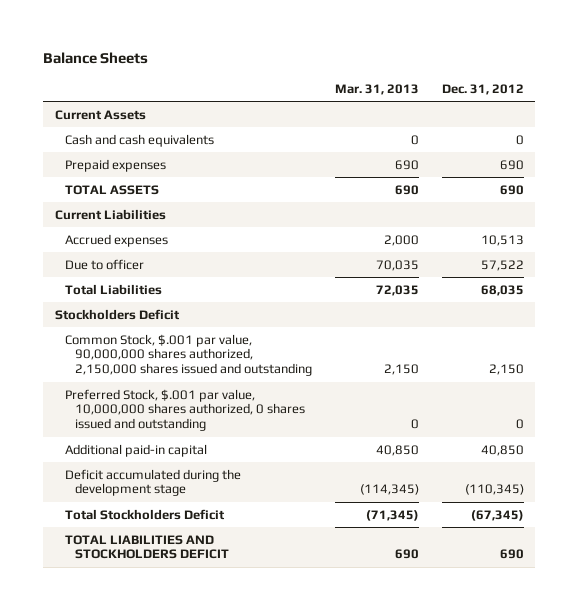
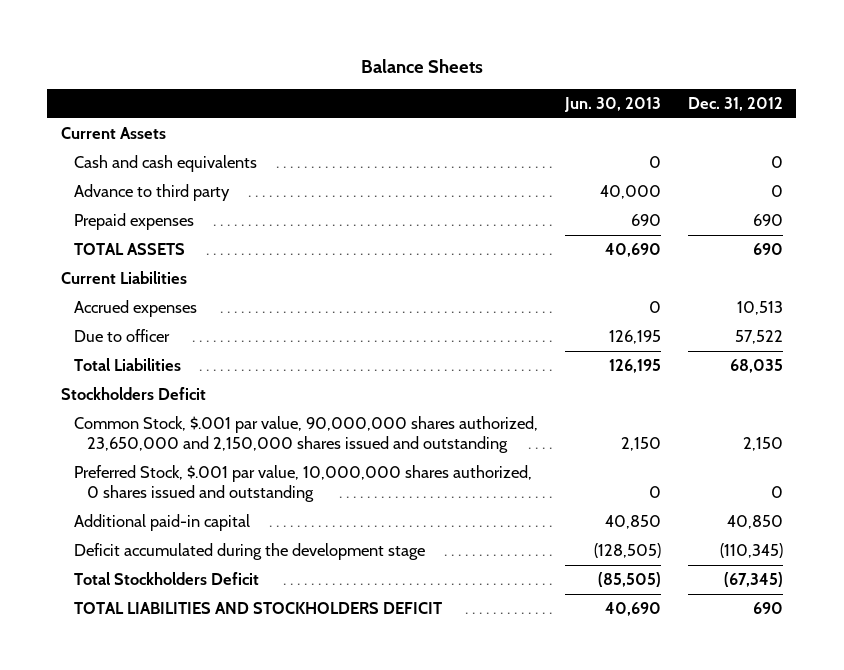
[334,84,419,96] Mar. 31, 2013 -> none
none -> [564,97,662,113] Jun. 30, 2013
none -> [74,184,231,202] Advance to third party
[64,333,312,377] Common Stock, $.001 par value, 90,000,000 shares authorized, 2,150,000 shares issued and outstanding -> [74,416,539,454] Common Stock, $.001 par value, 90,000,000 shares authorized, 23,650,000 and 2,150,000 shares issued and outstanding

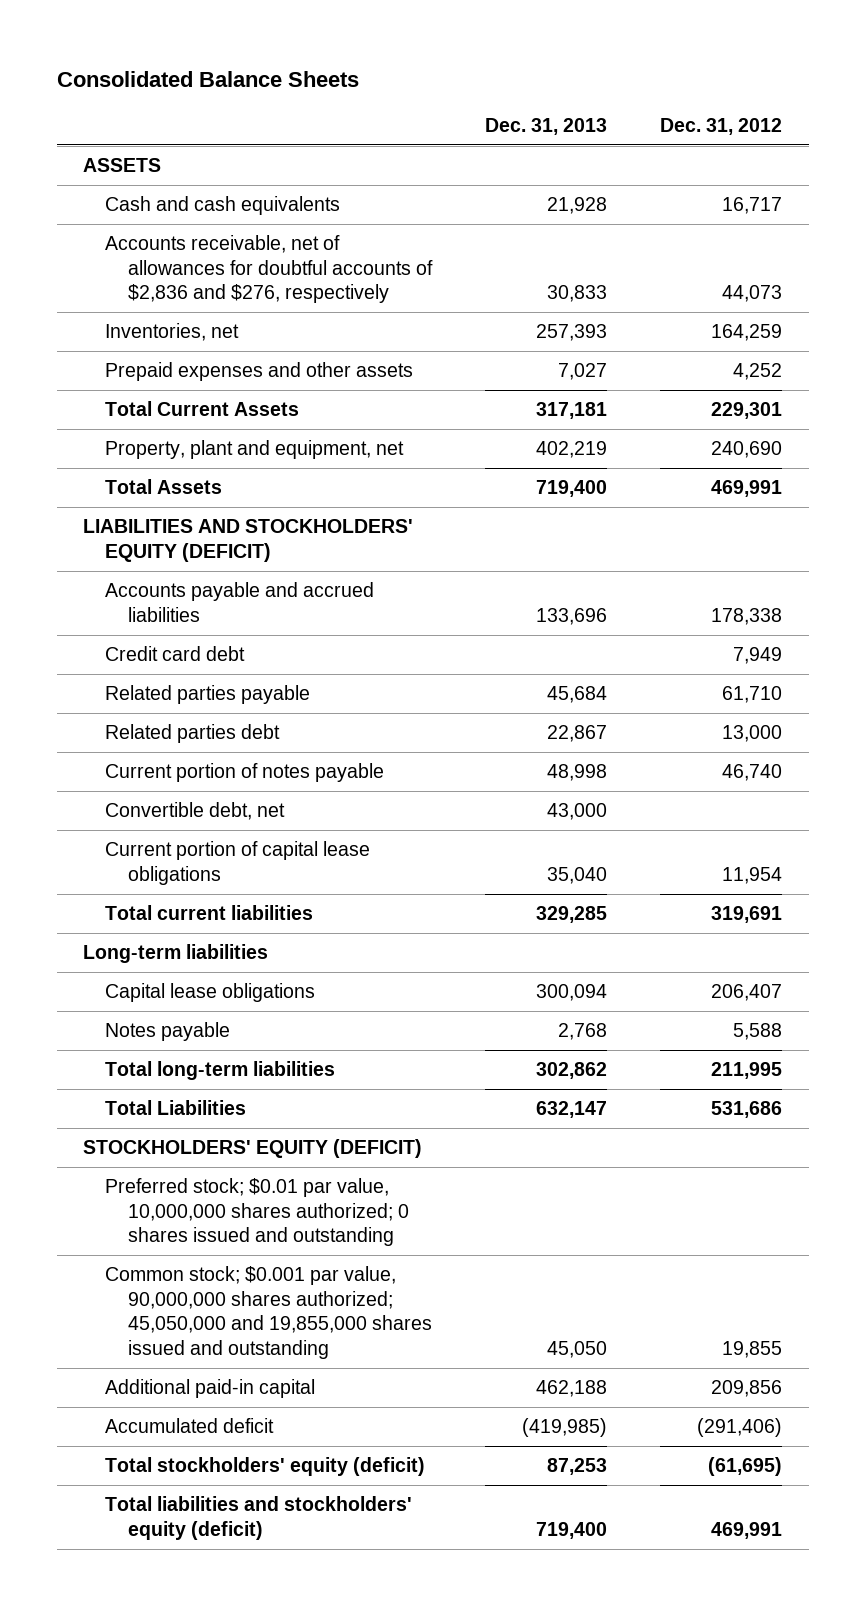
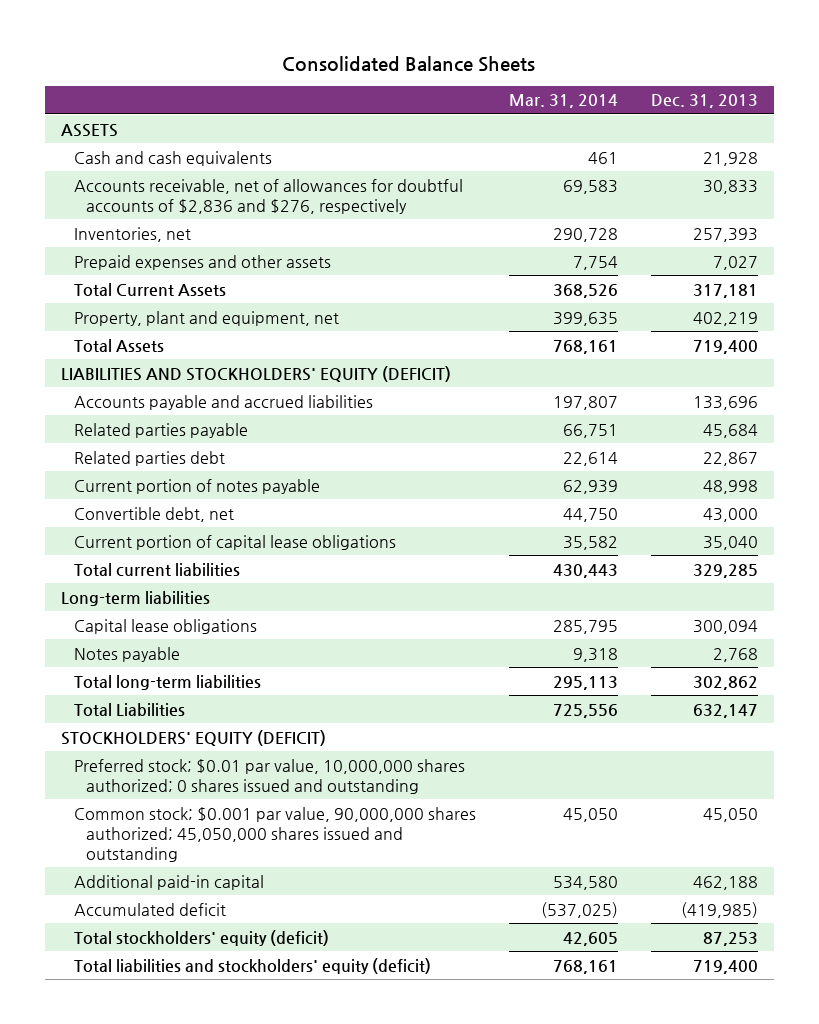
[660,118,783,136] Dec. 31, 2012 -> none
none -> [508,94,618,109] Mar. 31, 2014
[105,646,246,662] Credit card debt -> none
[105,1266,432,1359] Common stock; $0.001 par value, 90,000,000 shares authorized; 45,050,000 and 19,855,000 shares issued and outstanding -> [73,806,476,862] Common stock; $0.001 par value, 90,000,000 shares authorized; 45,050,000 shares issued and outstanding

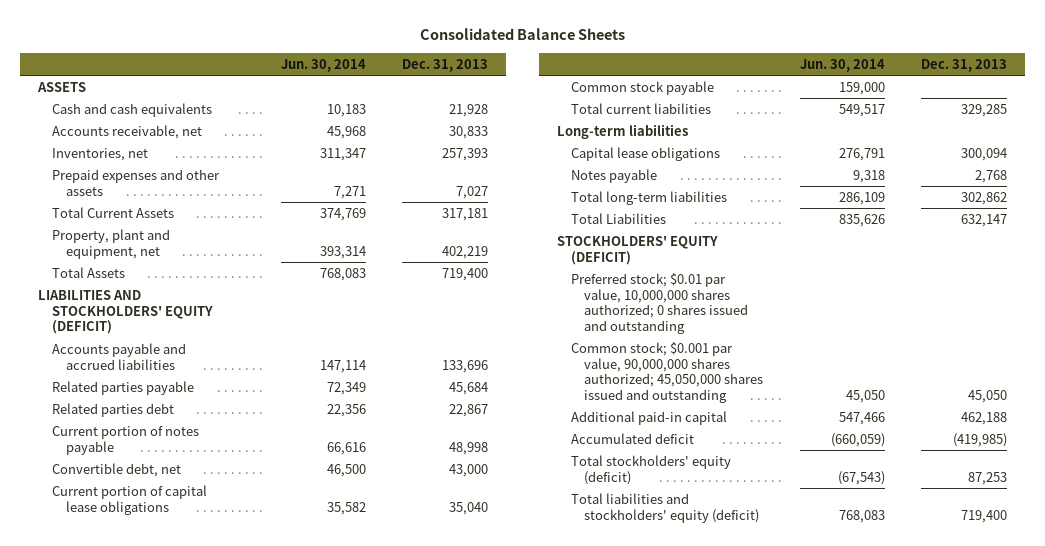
[508,94,618,109] Mar. 31, 2014 -> none
none -> [281,58,367,72] Jun. 30, 2014
[73,178,463,214] Accounts receivable, net of allowances for doubtful accounts of $2,836 and $276, respectively -> [51,124,202,139] Accounts receivable, net
none -> [570,80,714,95] Common stock payable

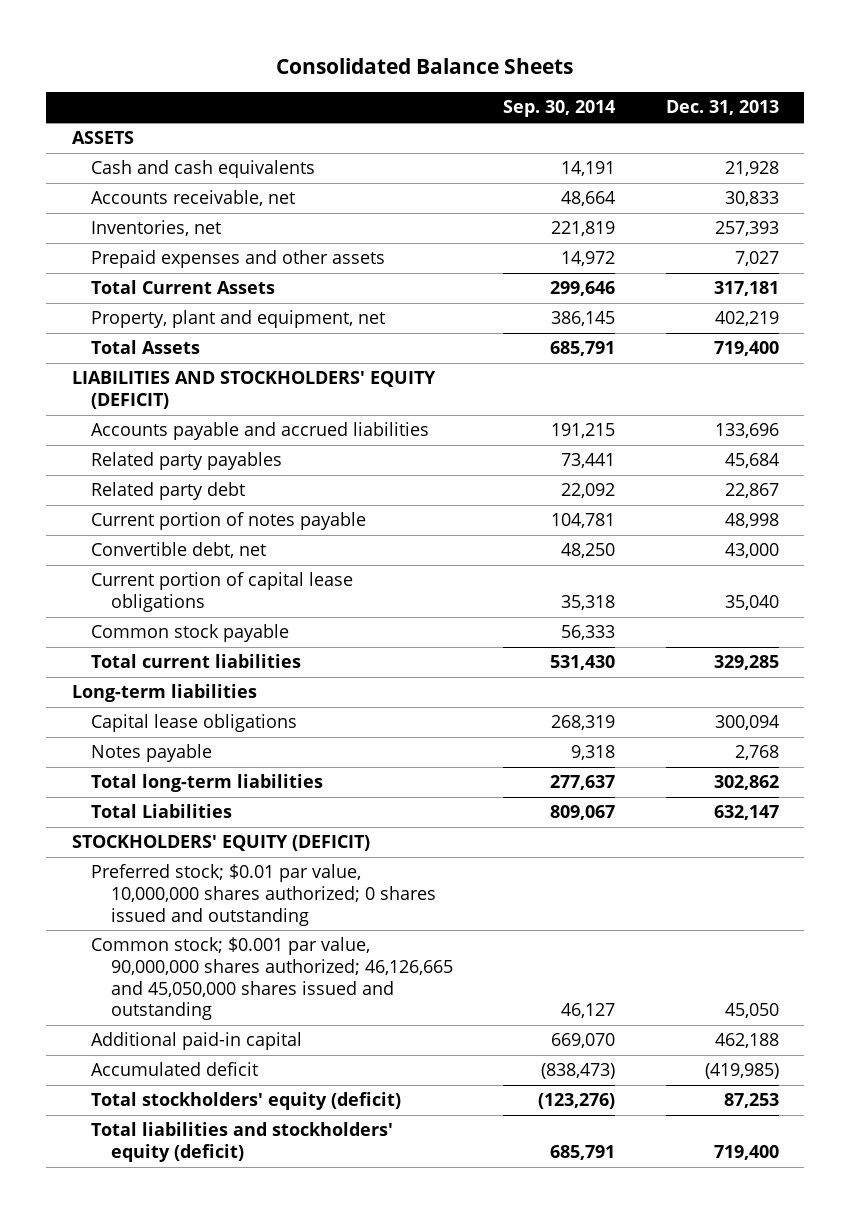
[281,58,367,72] Jun. 30, 2014 -> none
none -> [503,100,616,118] Sep. 30, 2014
[51,380,194,395] Related parties payable -> [91,452,283,471] Related party payables
[51,402,174,417] Related parties debt -> [91,482,246,501] Related party debt
[570,341,764,403] Common stock; $0.001 par value, 90,000,000 shares authorized; 45,050,000 shares issued and outstanding -> [91,937,453,1021] Common stock; $0.001 par value, 90,000,000 shares authorized; 46,126,665 and 45,050,000 shares issued and outstanding

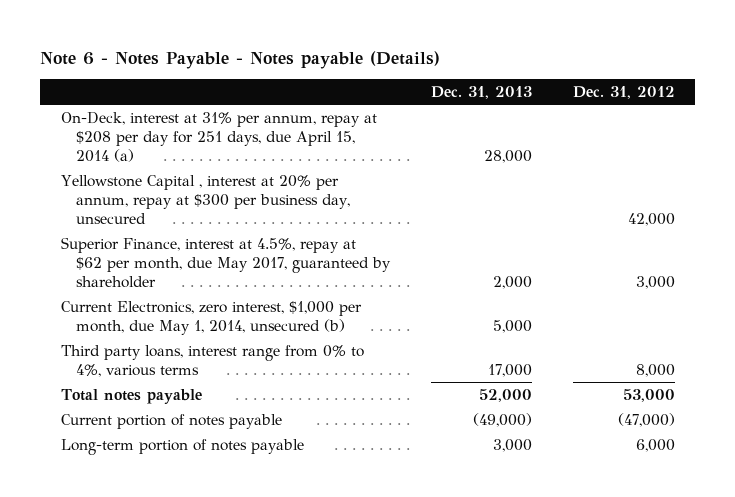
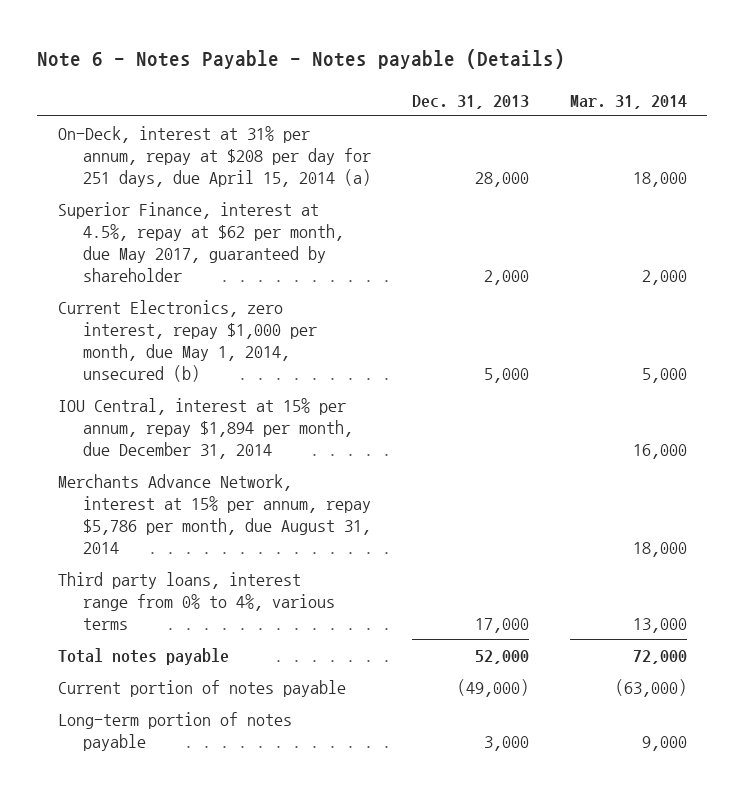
[572,86,675,100] Dec. 31, 2012 -> none
none -> [569,94,687,109] Mar. 31, 2014
[60,174,350,224] Yellowstone Capital , interest at 20% per annum, repay at $300 per business day, unsecured -> none
[60,300,362,335] Current Electronics, zero interest, $1,000 per month, due May 1, 2014, unsecured (b) -> [57,299,317,383] Current Electronics, zero interest, repay $1,000 per month, due May 1, 2014, unsecured (b)
none -> [57,397,353,460] IOU Central, interest at 15% per annum, repay $1,894 per month, due December 31, 2014
none -> [57,473,371,555] Merchants Advance Network, interest at 15% per annum, repay $5,786 per month, due August 31, 2014

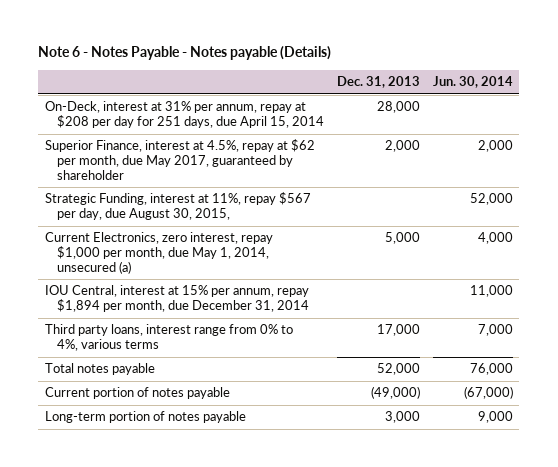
[569,94,687,109] Mar. 31, 2014 -> none
none -> [432,76,513,89] Jun. 30, 2014
[57,125,371,188] On-Deck, interest at 31% per annum, repay at $208 per day for 251 days, due April 15, 2014 (a) -> [44,101,324,129] On-Deck, interest at 31% per annum, repay at $208 per day for 251 days, due April 15, 2014
none -> [44,192,311,221] Strategic Funding, interest at 11%, repay $567 per day, due August 30, 2015,
[57,299,317,383] Current Electronics, zero interest, repay $1,000 per month, due May 1, 2014, unsecured (b) -> [44,232,273,274] Current Electronics, zero interest, repay $1,000 per month, due May 1, 2014, unsecured (a)
[57,473,371,555] Merchants Advance Network, interest at 15% per annum, repay $5,786 per month, due August 31, 2014 -> none

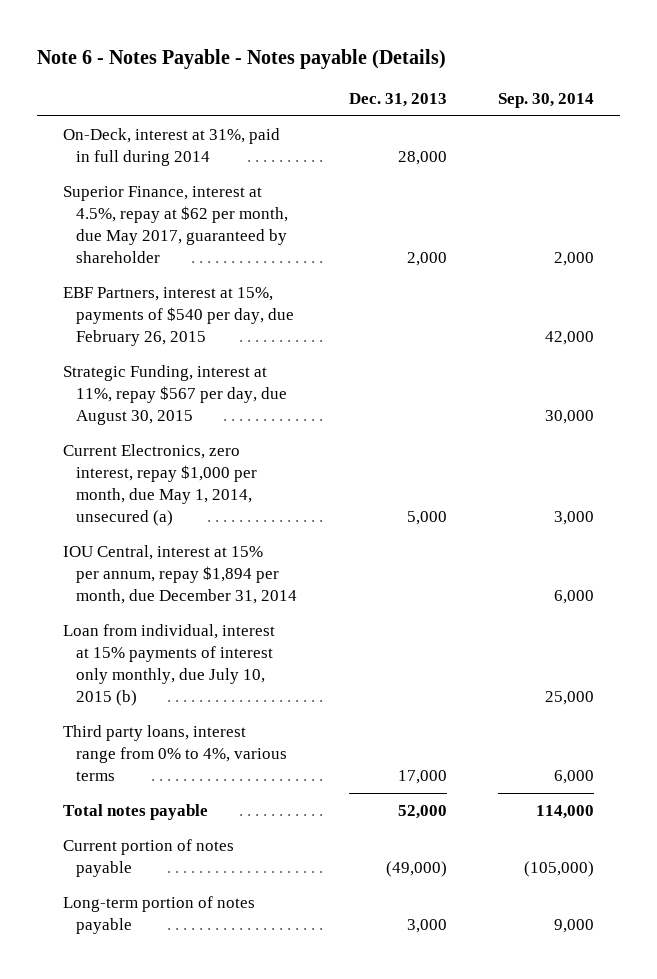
[432,76,513,89] Jun. 30, 2014 -> none
none -> [498,92,595,108] Sep. 30, 2014
[44,101,324,129] On-Deck, interest at 31% per annum, repay at $208 per day for 251 days, due April 15, 2014 -> [62,128,280,166] On-Deck, interest at 31%, paid in full during 2014
none -> [62,287,295,346] EBF Partners, interest at 15%, payments of $540 per day, due February 26, 2015
[44,192,311,221] Strategic Funding, interest at 11%, repay $567 per day, due August 30, 2015, -> [62,365,288,425] Strategic Funding, interest at 11%, repay $567 per day, due August 30, 2015
none -> [62,624,275,706] Loan from individual, interest at 15% payments of interest only monthly, due July 10, 2015 (b)

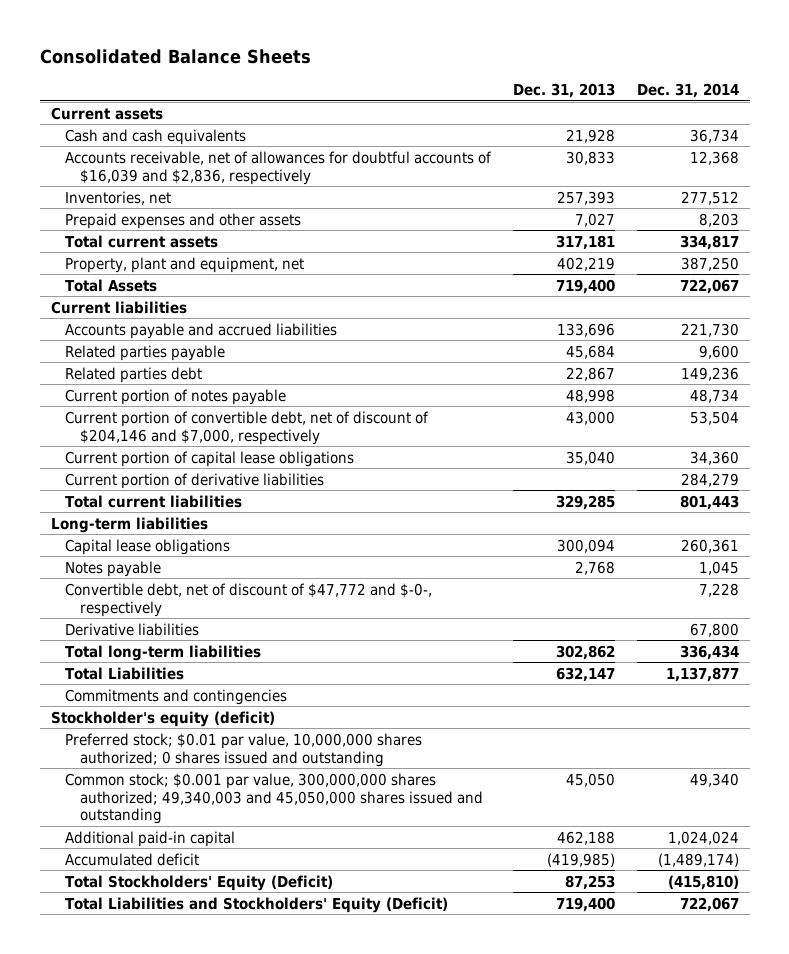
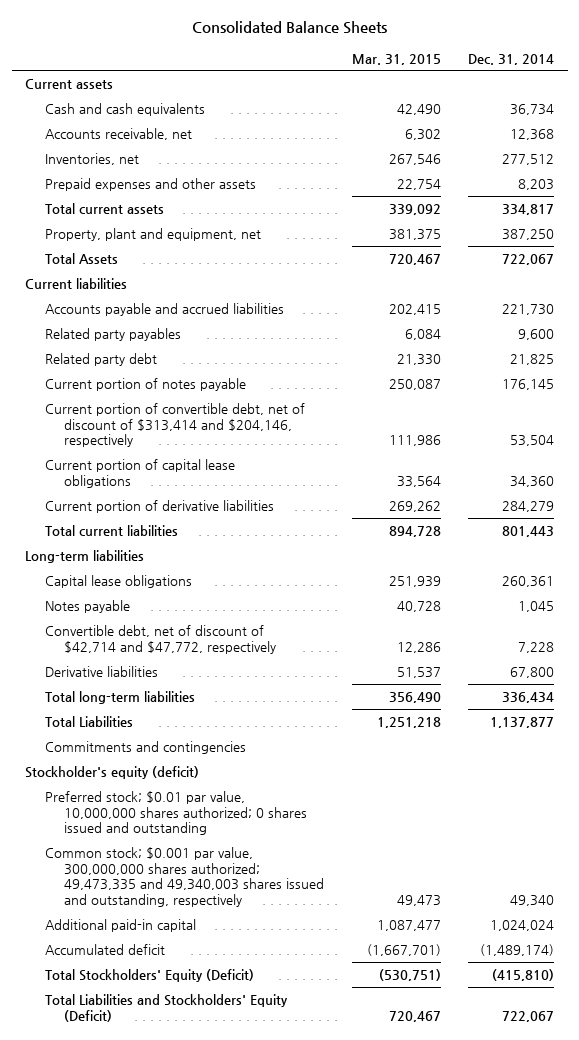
[512,82,615,98] Dec. 31, 2013 -> none
none -> [351,53,441,65] Mar. 31, 2015
[65,150,493,185] Accounts receivable, net of allowances for doubtful accounts of $16,039 and $2,836, respectively -> [44,128,192,141] Accounts receivable, net
[65,344,226,361] Related parties payable -> [44,328,181,342] Related party payables
[65,366,203,383] Related parties debt -> [44,353,157,367] Related party debt
[680,366,739,381] 149,236 -> [510,354,555,366] 21,825
[689,388,739,403] 48,734 -> [502,379,555,391] 176,145
[65,410,430,445] Current portion of convertible debt, net of discount of $204,146 and $7,000, respectively -> [44,403,305,448] Current portion of convertible debt, net of discount of $313,414 and $204,146, respectively
[65,582,433,617] Convertible debt, net of discount of $47,772 and $-0-, respectively -> [44,625,277,654] Convertible debt, net of discount of $42,714 and $47,772, respectively
[65,772,483,825] Common stock; $0.001 par value, 300,000,000 shares authorized; 49,340,003 and 45,050,000 shares issued and outstanding -> [44,847,325,908] Common stock; $0.001 par value, 300,000,000 shares authorized; 49,473,335 and 49,340,003 shares issued and outstanding, respectively

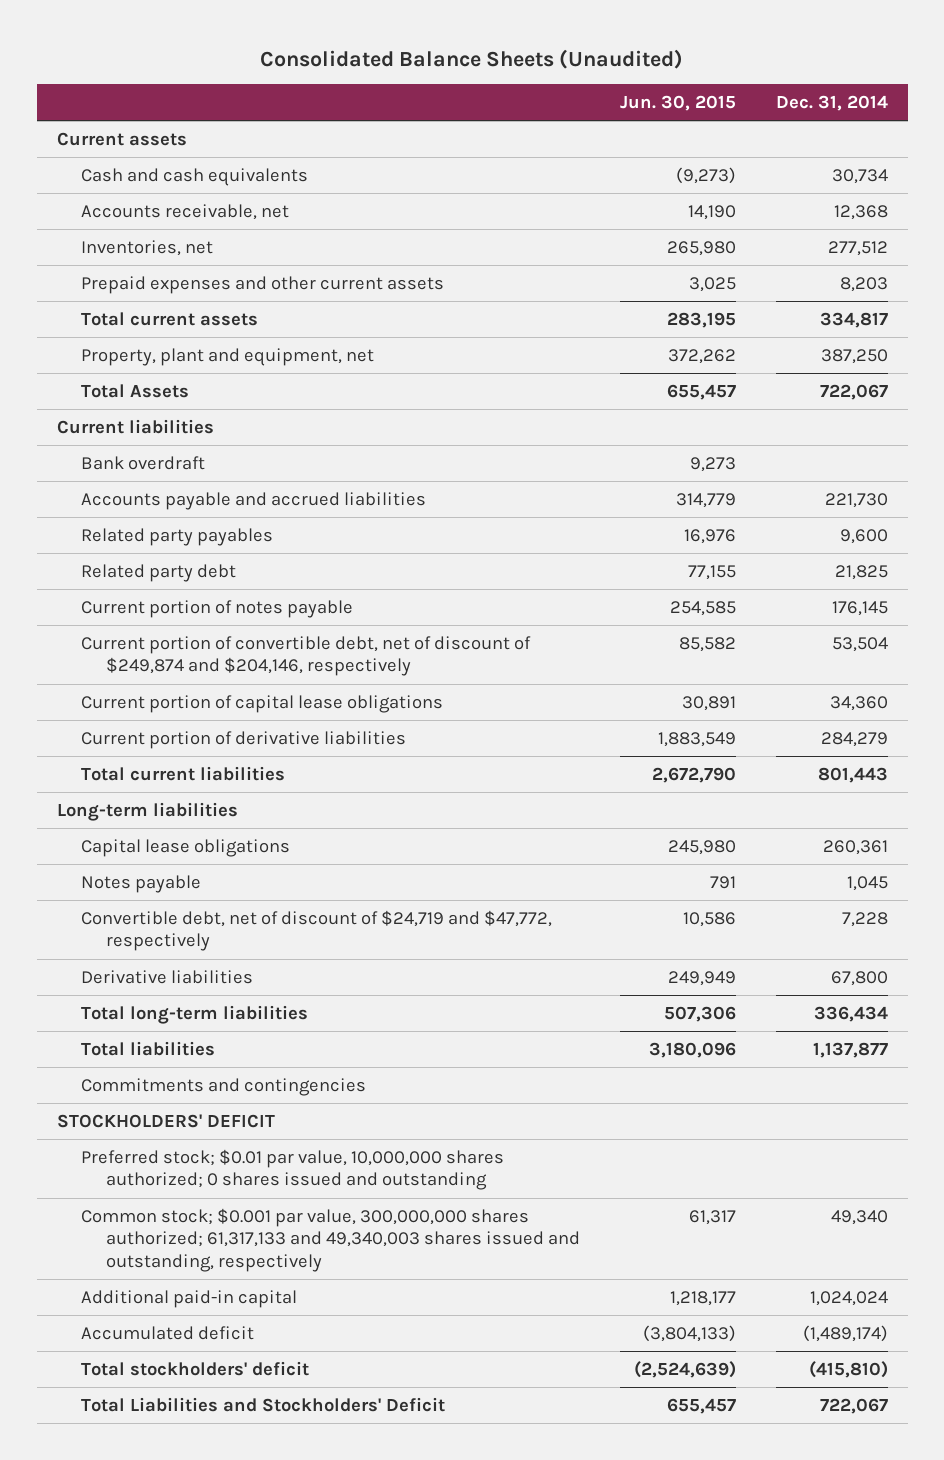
[191,21,387,35] Consolidated Balance Sheets -> [260,48,684,69] Consolidated Balance Sheets (Unaudited)
[351,53,441,65] Mar. 31, 2015 -> none
none -> [619,95,736,112] Jun. 30, 2015
[510,104,555,116] 36,734 -> [831,169,888,185] 30,734
[44,178,256,192] Prepaid expenses and other assets -> [81,276,445,295] Prepaid expenses and other current assets
none -> [81,456,206,471] Bank overdraft
[44,403,305,448] Current portion of convertible debt, net of discount of $313,414 and $204,146, respectively -> [81,636,532,677] Current portion of convertible debt, net of discount of $249,874 and $204,146, respectively
[44,625,277,654] Convertible debt, net of discount of $42,714 and $47,772, respectively -> [81,910,553,952] Convertible debt, net of discount of $24,719 and $47,772, respectively
[44,716,133,728] Total Liabilities -> [81,1041,216,1057] Total liabilities
[25,766,200,780] Stockholder's equity (deficit) -> [56,1114,275,1129] STOCKHOLDERS' DEFICIT
[44,847,325,908] Common stock; $0.001 par value, 300,000,000 shares authorized; 49,473,335 and 49,340,003 shares issued and outstanding, respectively -> [81,1208,581,1272] Common stock; $0.001 par value, 300,000,000 shares authorized; 61,317,133 and 49,340,003 shares issued and outstanding, respectively
[44,969,254,983] Total Stockholders' Equity (Deficit) -> [81,1361,310,1377] Total stockholders' deficit
[44,994,288,1022] Total Liabilities and Stockholders' Equity (Deficit) -> [81,1397,446,1413] Total Liabilities and Stockholders' Deficit

